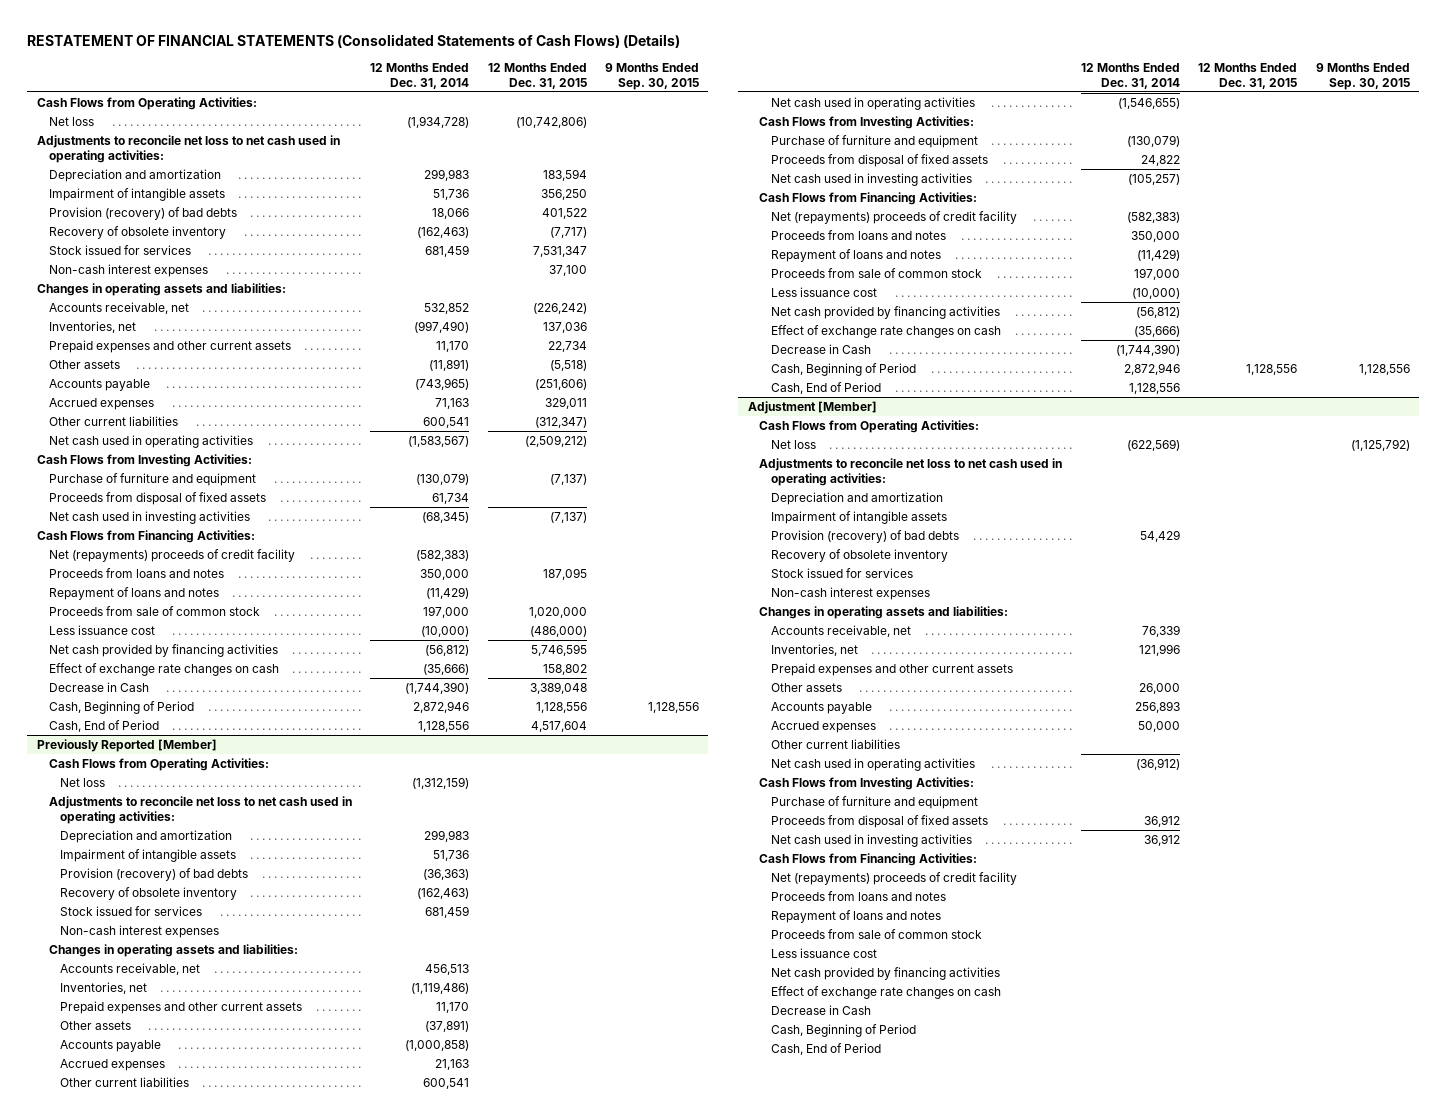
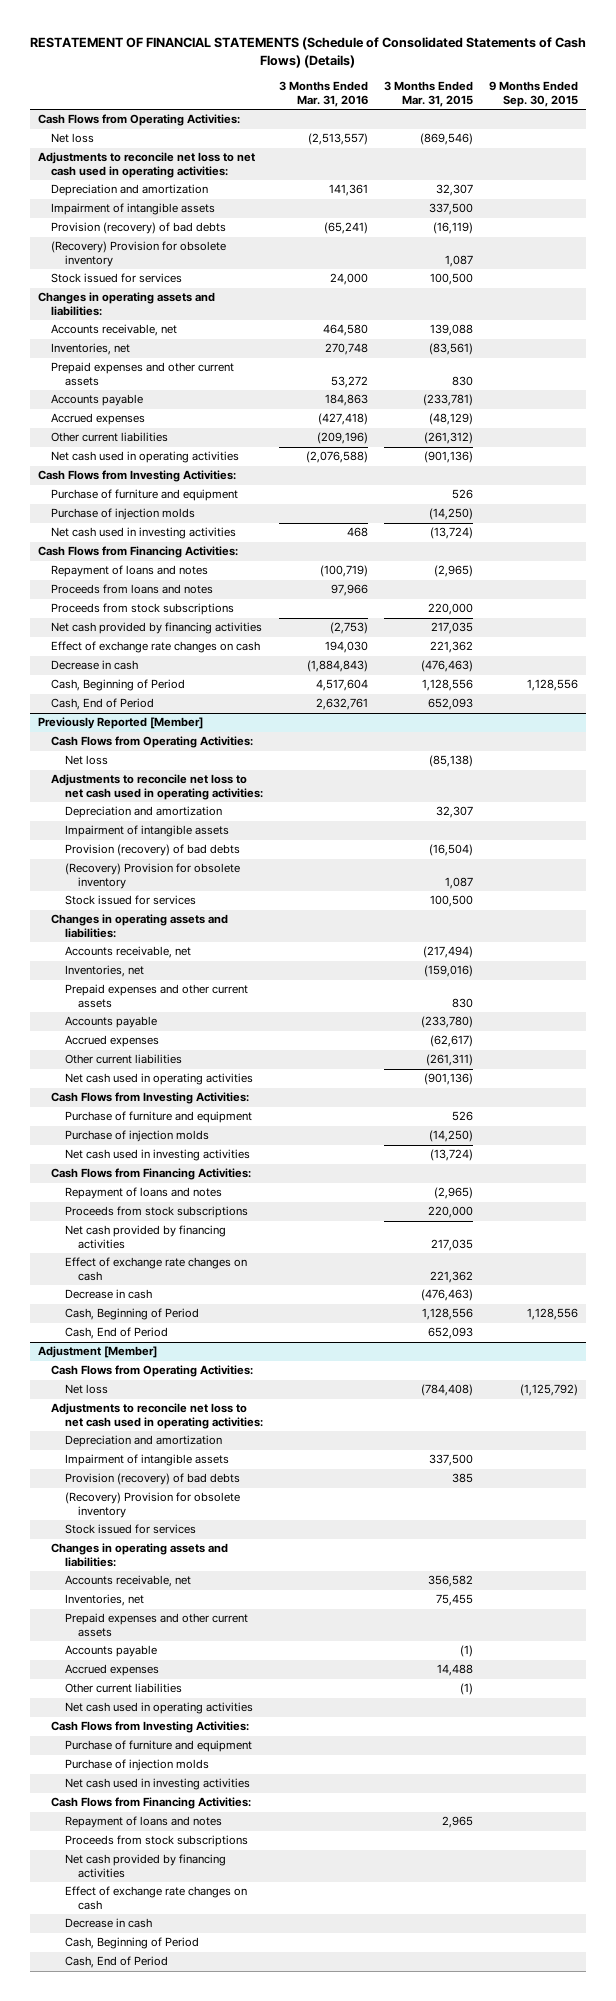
[27,34,681,49] RESTATEMENT OF FINANCIAL STATEMENTS (Consolidated Statements of Cash Flows) (Details) -> [29,37,586,69] RESTATEMENT OF FINANCIAL STATEMENTS (Schedule of Consolidated Statements of Cash Flows) (Details)
[370,63,470,89] 12 Months Ended Dec. 31, 2014 -> none
[487,63,587,89] 12 Months Ended Dec. 31, 2015 -> none
none -> [278,80,368,107] 3 Months Ended Mar. 31, 2016
none -> [383,80,473,107] 3 Months Ended Mar. 31, 2015
[48,225,226,239] Recovery of obsolete inventory -> [51,241,227,268] (Recovery) Provision for obsolete inventory
[48,263,208,277] Non-cash interest expenses -> none
[48,359,120,369] Other assets -> none
[48,491,266,505] Proceeds from disposal of fixed assets -> none
none -> [51,508,196,521] Purchase of injection molds
[48,548,295,562] Net (repayments) proceeds of credit facility -> none
[48,605,260,616] Proceeds from sale of common stock -> none
[48,624,155,635] Less issuance cost -> none
[48,567,224,578] Proceeds from loans and notes -> [51,584,214,595] Proceeds from loans and notes
none -> [51,603,235,616] Proceeds from stock subscriptions
[48,681,149,692] Decrease in Cash -> [51,660,139,671] Decrease in cash
[60,886,238,900] Recovery of obsolete inventory -> [64,863,240,890] (Recovery) Provision for obsolete inventory
[60,924,220,938] Non-cash interest expenses -> none
[60,1020,132,1030] Other assets -> none
[771,153,989,167] Proceeds from disposal of fixed assets -> none
none -> [64,1130,209,1143] Purchase of injection molds
[771,210,1018,224] Net (repayments) proceeds of credit facility -> none
[771,229,947,240] Proceeds from loans and notes -> none
[771,267,983,278] Proceeds from sale of common stock -> none
[771,286,878,297] Less issuance cost -> none
none -> [64,1206,248,1219] Proceeds from stock subscriptions
[771,343,872,354] Decrease in Cash -> [64,1289,152,1300] Decrease in cash
[771,548,949,562] Recovery of obsolete inventory -> [64,1492,240,1519] (Recovery) Provision for obsolete inventory
[771,586,931,600] Non-cash interest expenses -> none
[771,682,843,692] Other assets -> none
[771,814,989,828] Proceeds from disposal of fixed assets -> none
none -> [64,1759,209,1772] Purchase of injection molds
[771,871,1018,885] Net (repayments) proceeds of credit facility -> none
[771,890,947,901] Proceeds from loans and notes -> none
[771,928,983,939] Proceeds from sale of common stock -> none
[771,947,878,958] Less issuance cost -> none
none -> [64,1835,248,1848] Proceeds from stock subscriptions
[771,1004,872,1015] Decrease in Cash -> [64,1918,152,1929] Decrease in cash

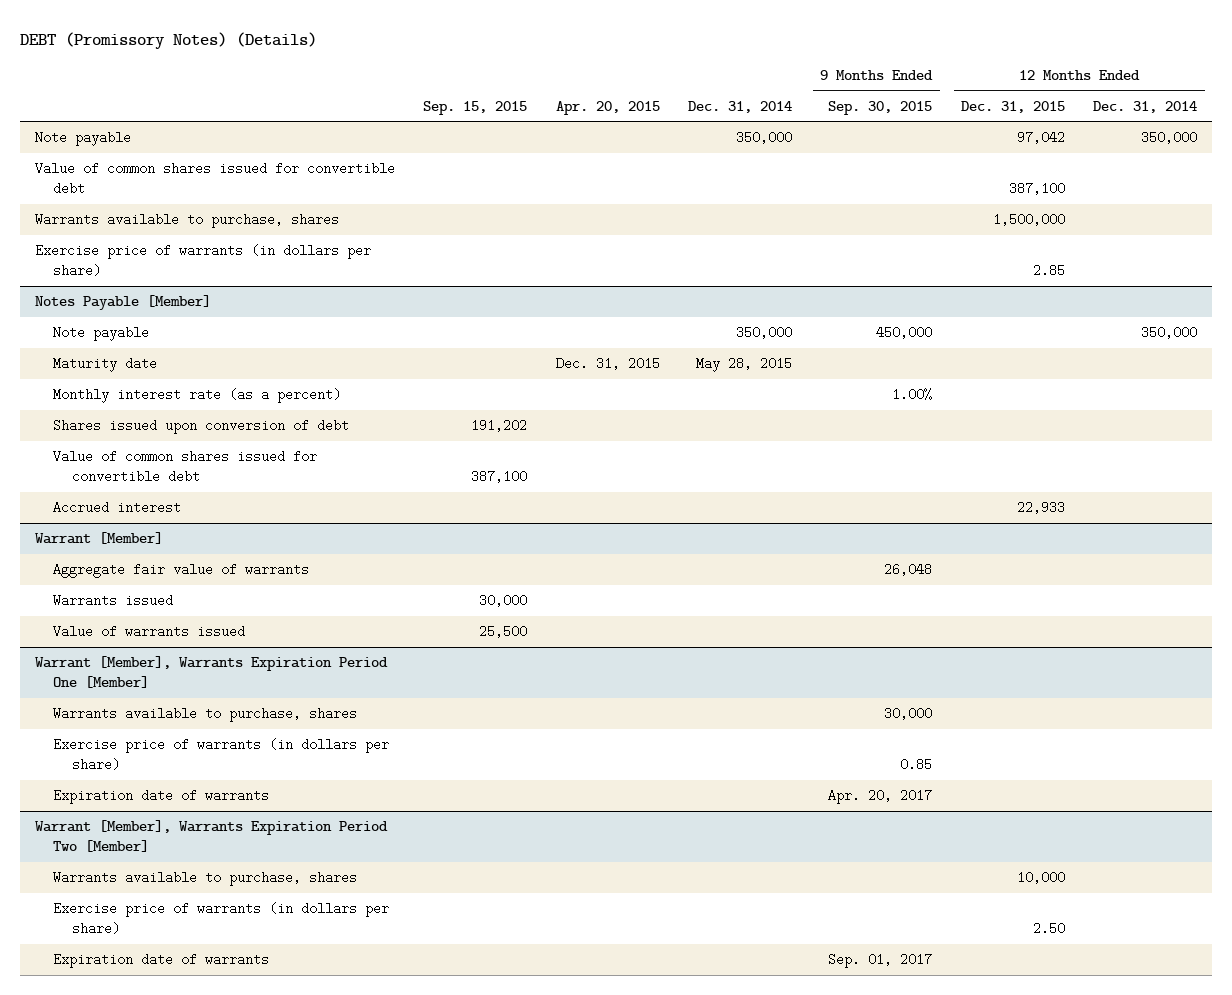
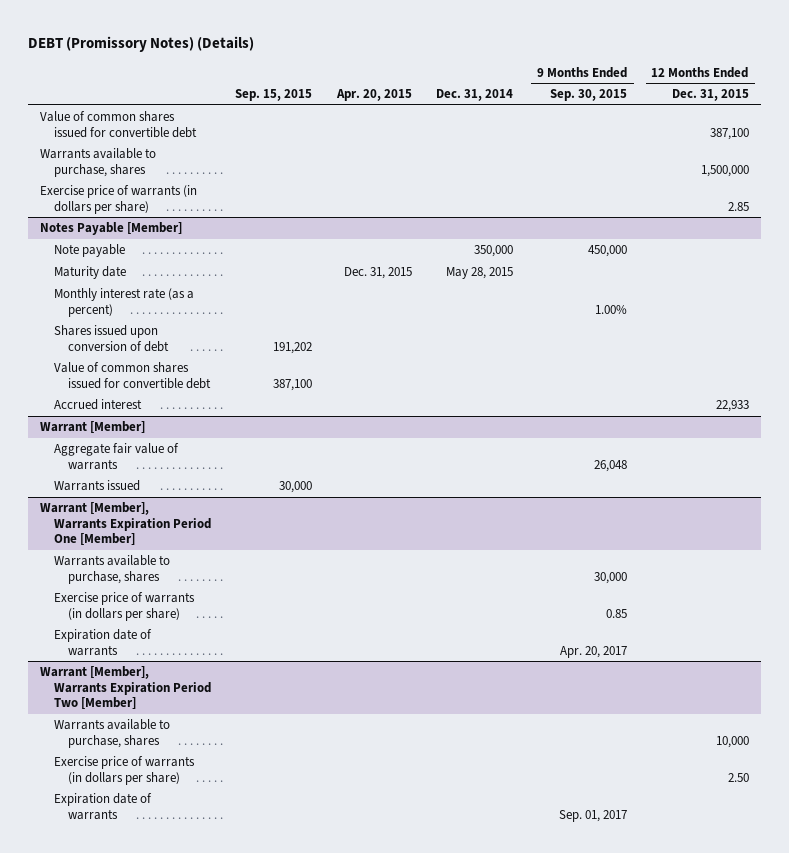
[1093,100,1198,113] Dec. 31, 2014 -> none
[34,131,131,147] Note payable -> none
[53,625,246,639] Value of warrants issued -> none

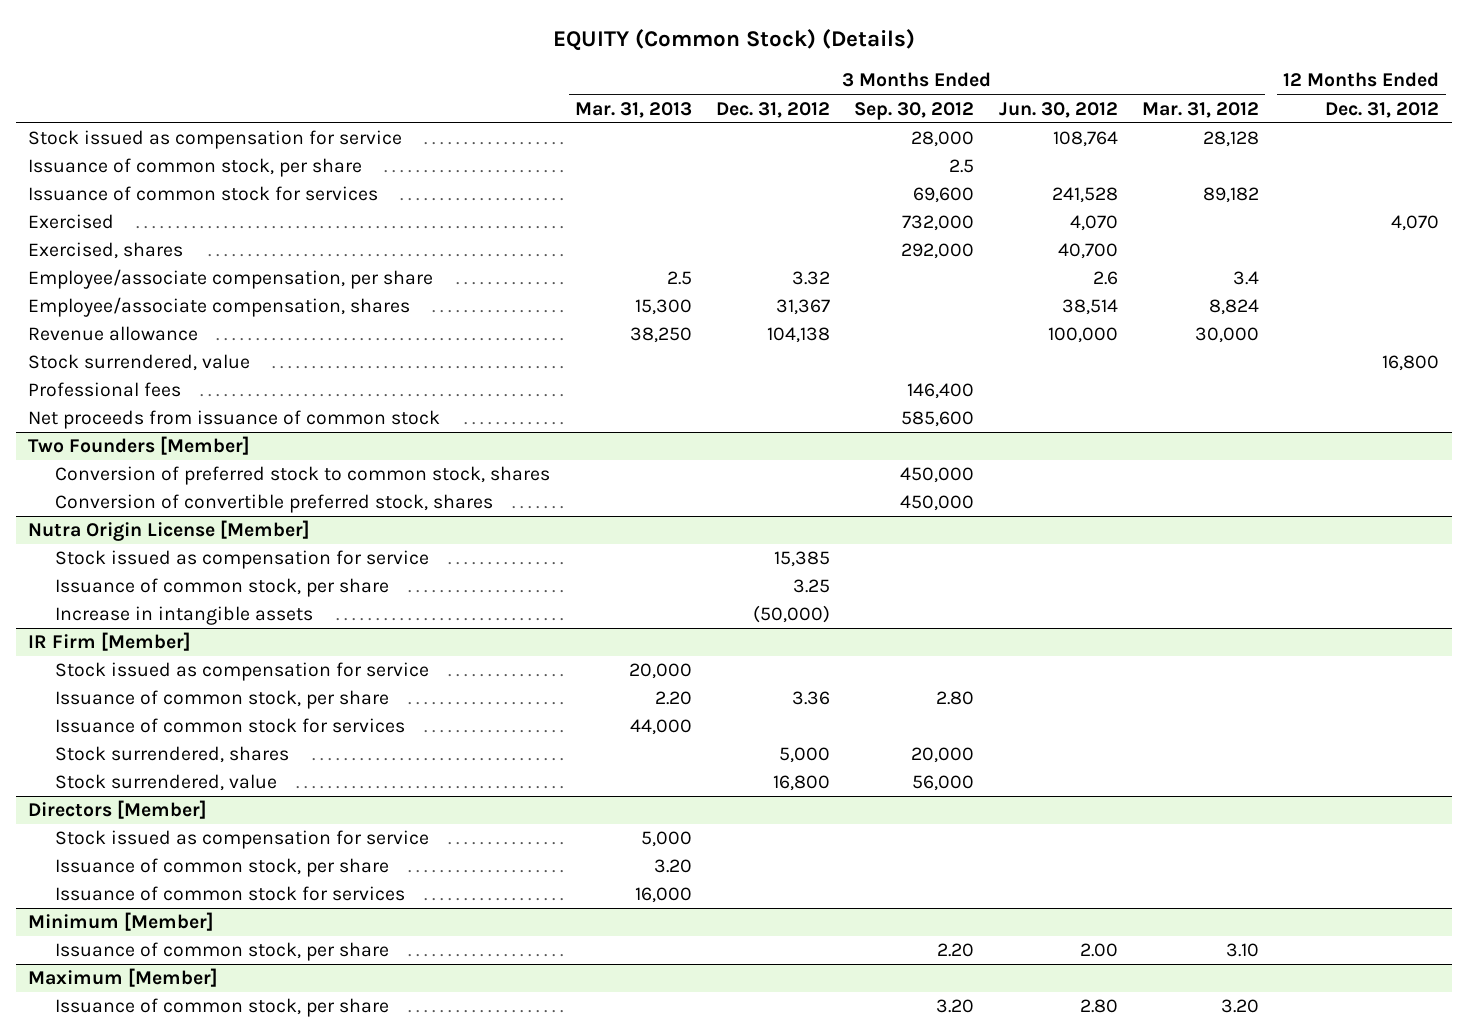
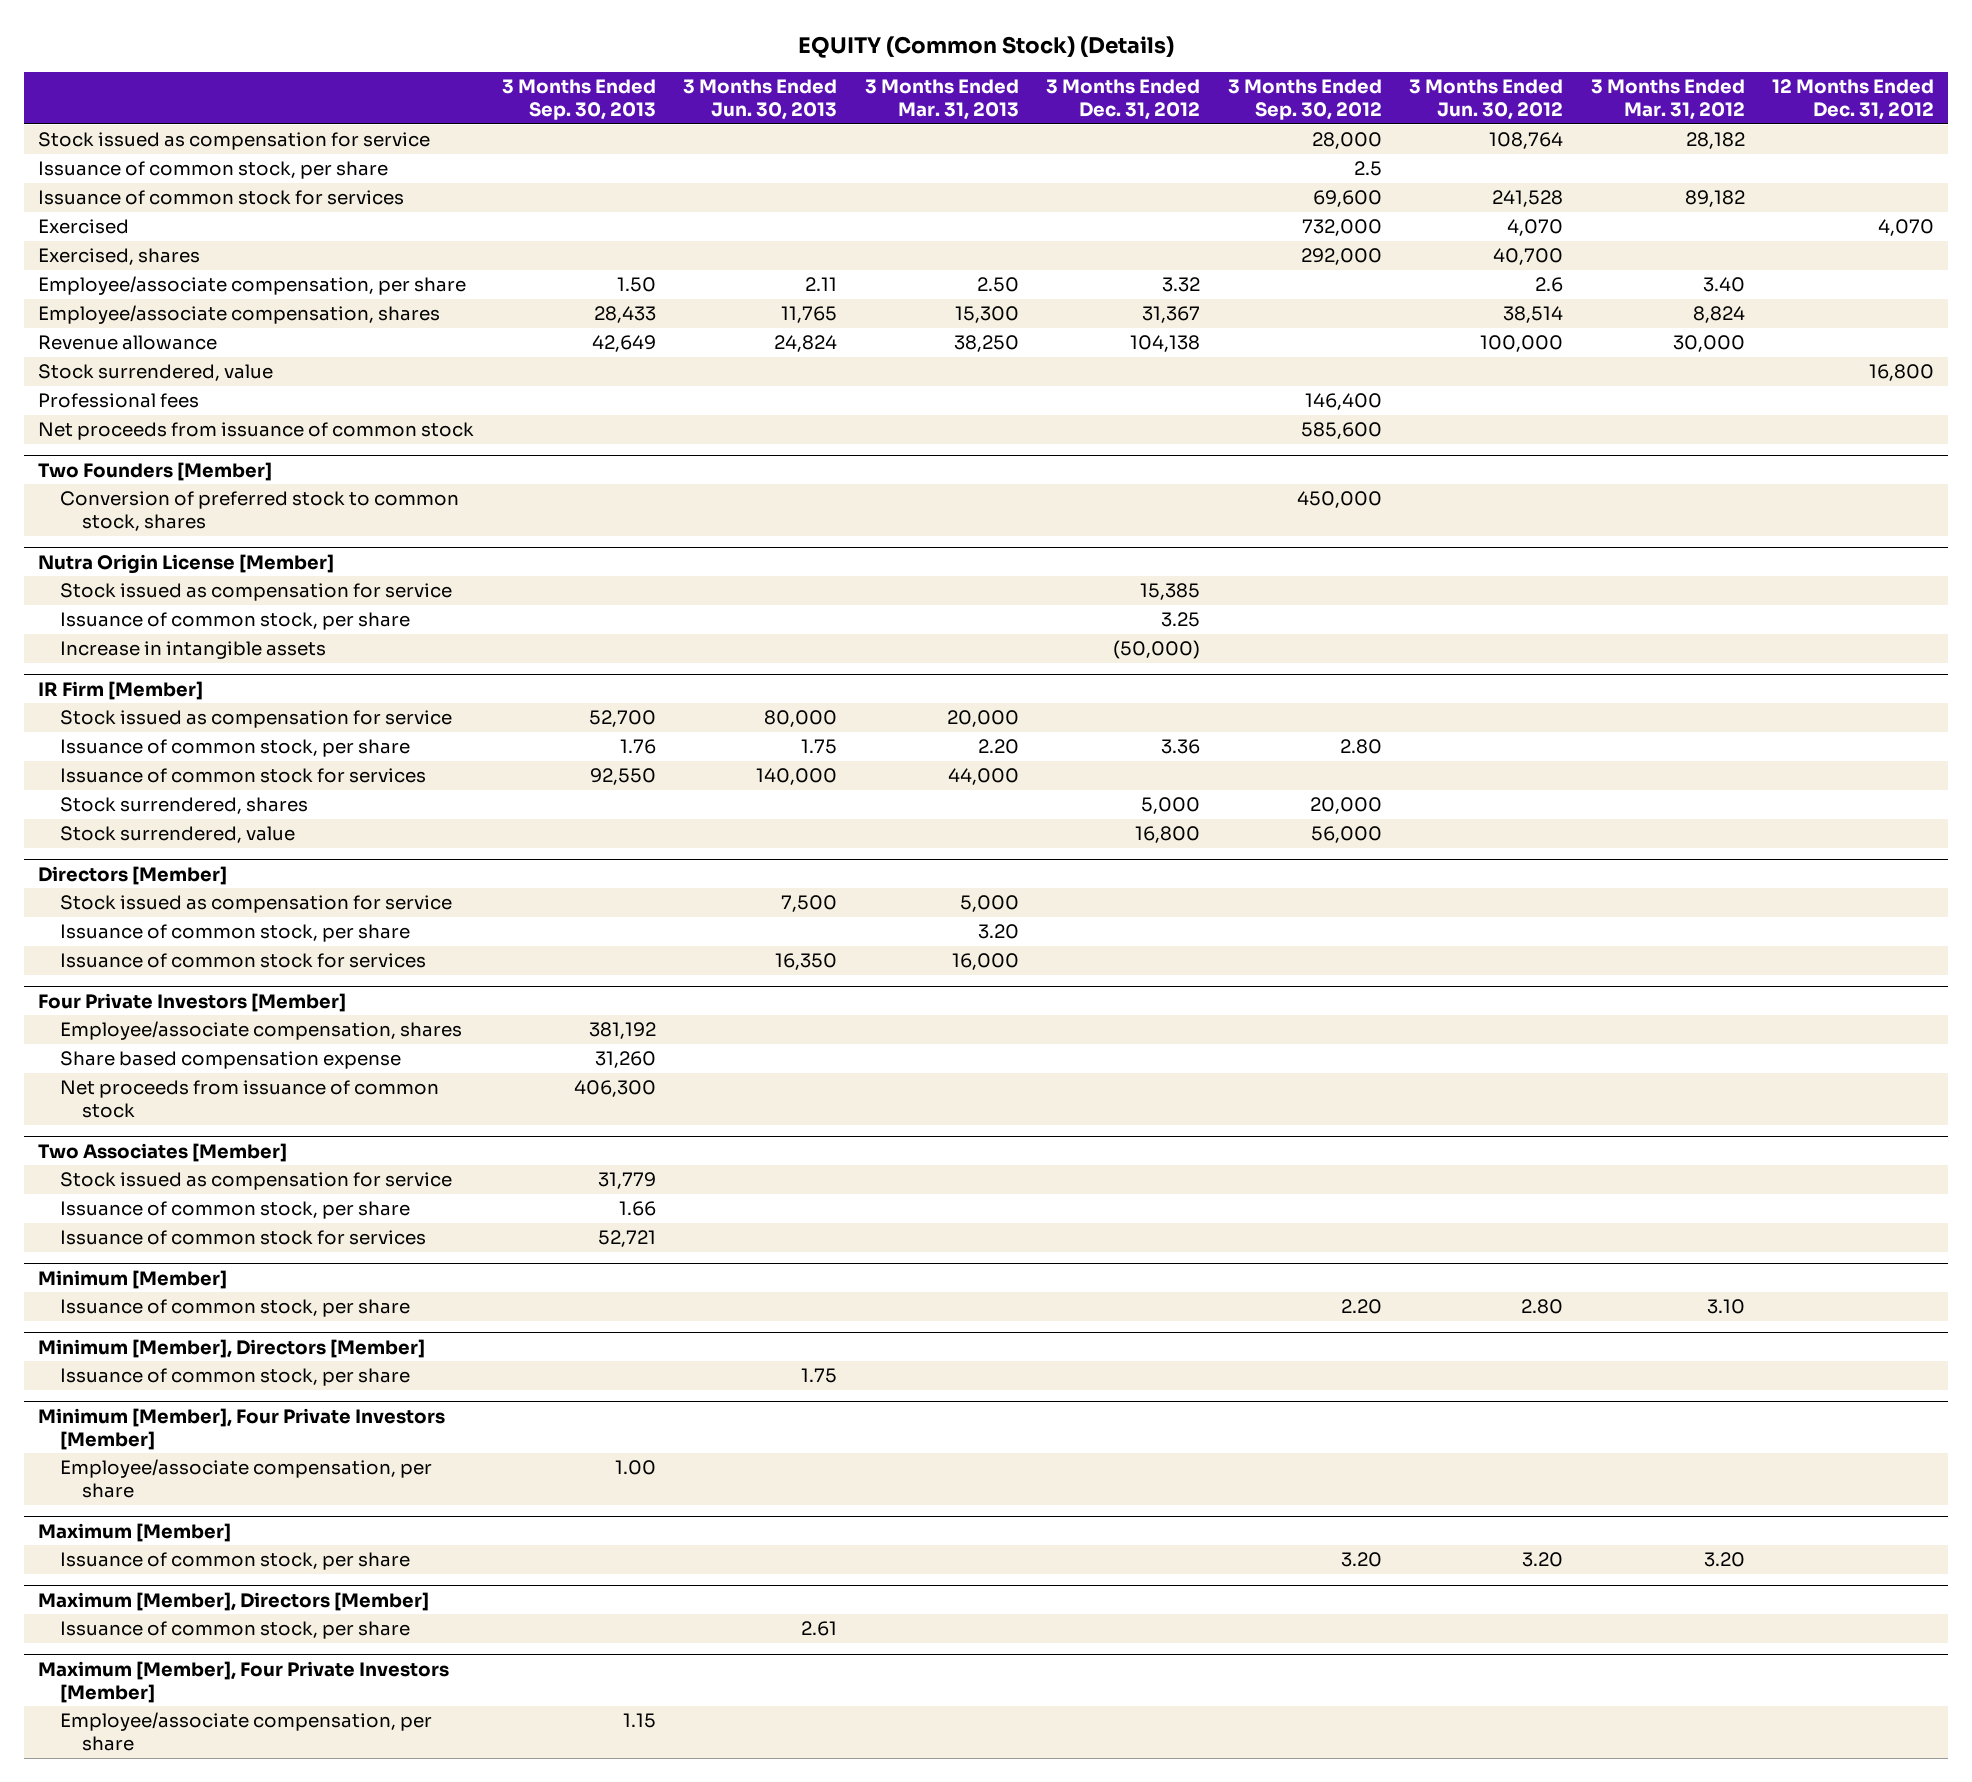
none -> [501,79,656,121] 3 Months Ended Sep. 30, 2013
none -> [683,79,838,121] 3 Months Ended Jun. 30, 2013
[1203,131,1260,148] 28,128 -> [1685,132,1745,150] 28,182
[666,271,692,286] 2.5 -> [976,277,1019,293] 2.50
[1233,271,1260,286] 3.4 -> [1702,277,1745,293] 3.40
[55,494,494,514] Conversion of convertible preferred stock, shares -> none
none -> [38,992,347,1012] Four Private Investors [Member]
none -> [59,1021,462,1041] Employee/associate compensation, shares
none -> [59,1051,401,1070] Share based compensation expense
none -> [59,1080,439,1119] Net proceeds from issuance of common stock
none -> [38,1142,288,1162] Two Associates [Member]
none -> [59,1172,452,1191] Stock issued as compensation for service
none -> [59,1201,410,1220] Issuance of common stock, per share
none -> [59,1230,426,1246] Issuance of common stock for services
[1079,943,1118,958] 2.00 -> [1521,1299,1564,1315] 2.80
none -> [38,1338,426,1358] Minimum [Member], Directors [Member]
none -> [59,1368,410,1387] Issuance of common stock, per share
none -> [38,1407,446,1450] Minimum [Member], Four Private Investors [Member]
none -> [59,1459,432,1499] Employee/associate compensation, per share
[1079,999,1118,1014] 2.80 -> [1522,1552,1564,1568] 3.20
none -> [38,1591,430,1611] Maximum [Member], Directors [Member]
none -> [59,1621,410,1640] Issuance of common stock, per share
none -> [38,1660,450,1703] Maximum [Member], Four Private Investors [Member]
none -> [59,1712,432,1752] Employee/associate compensation, per share

